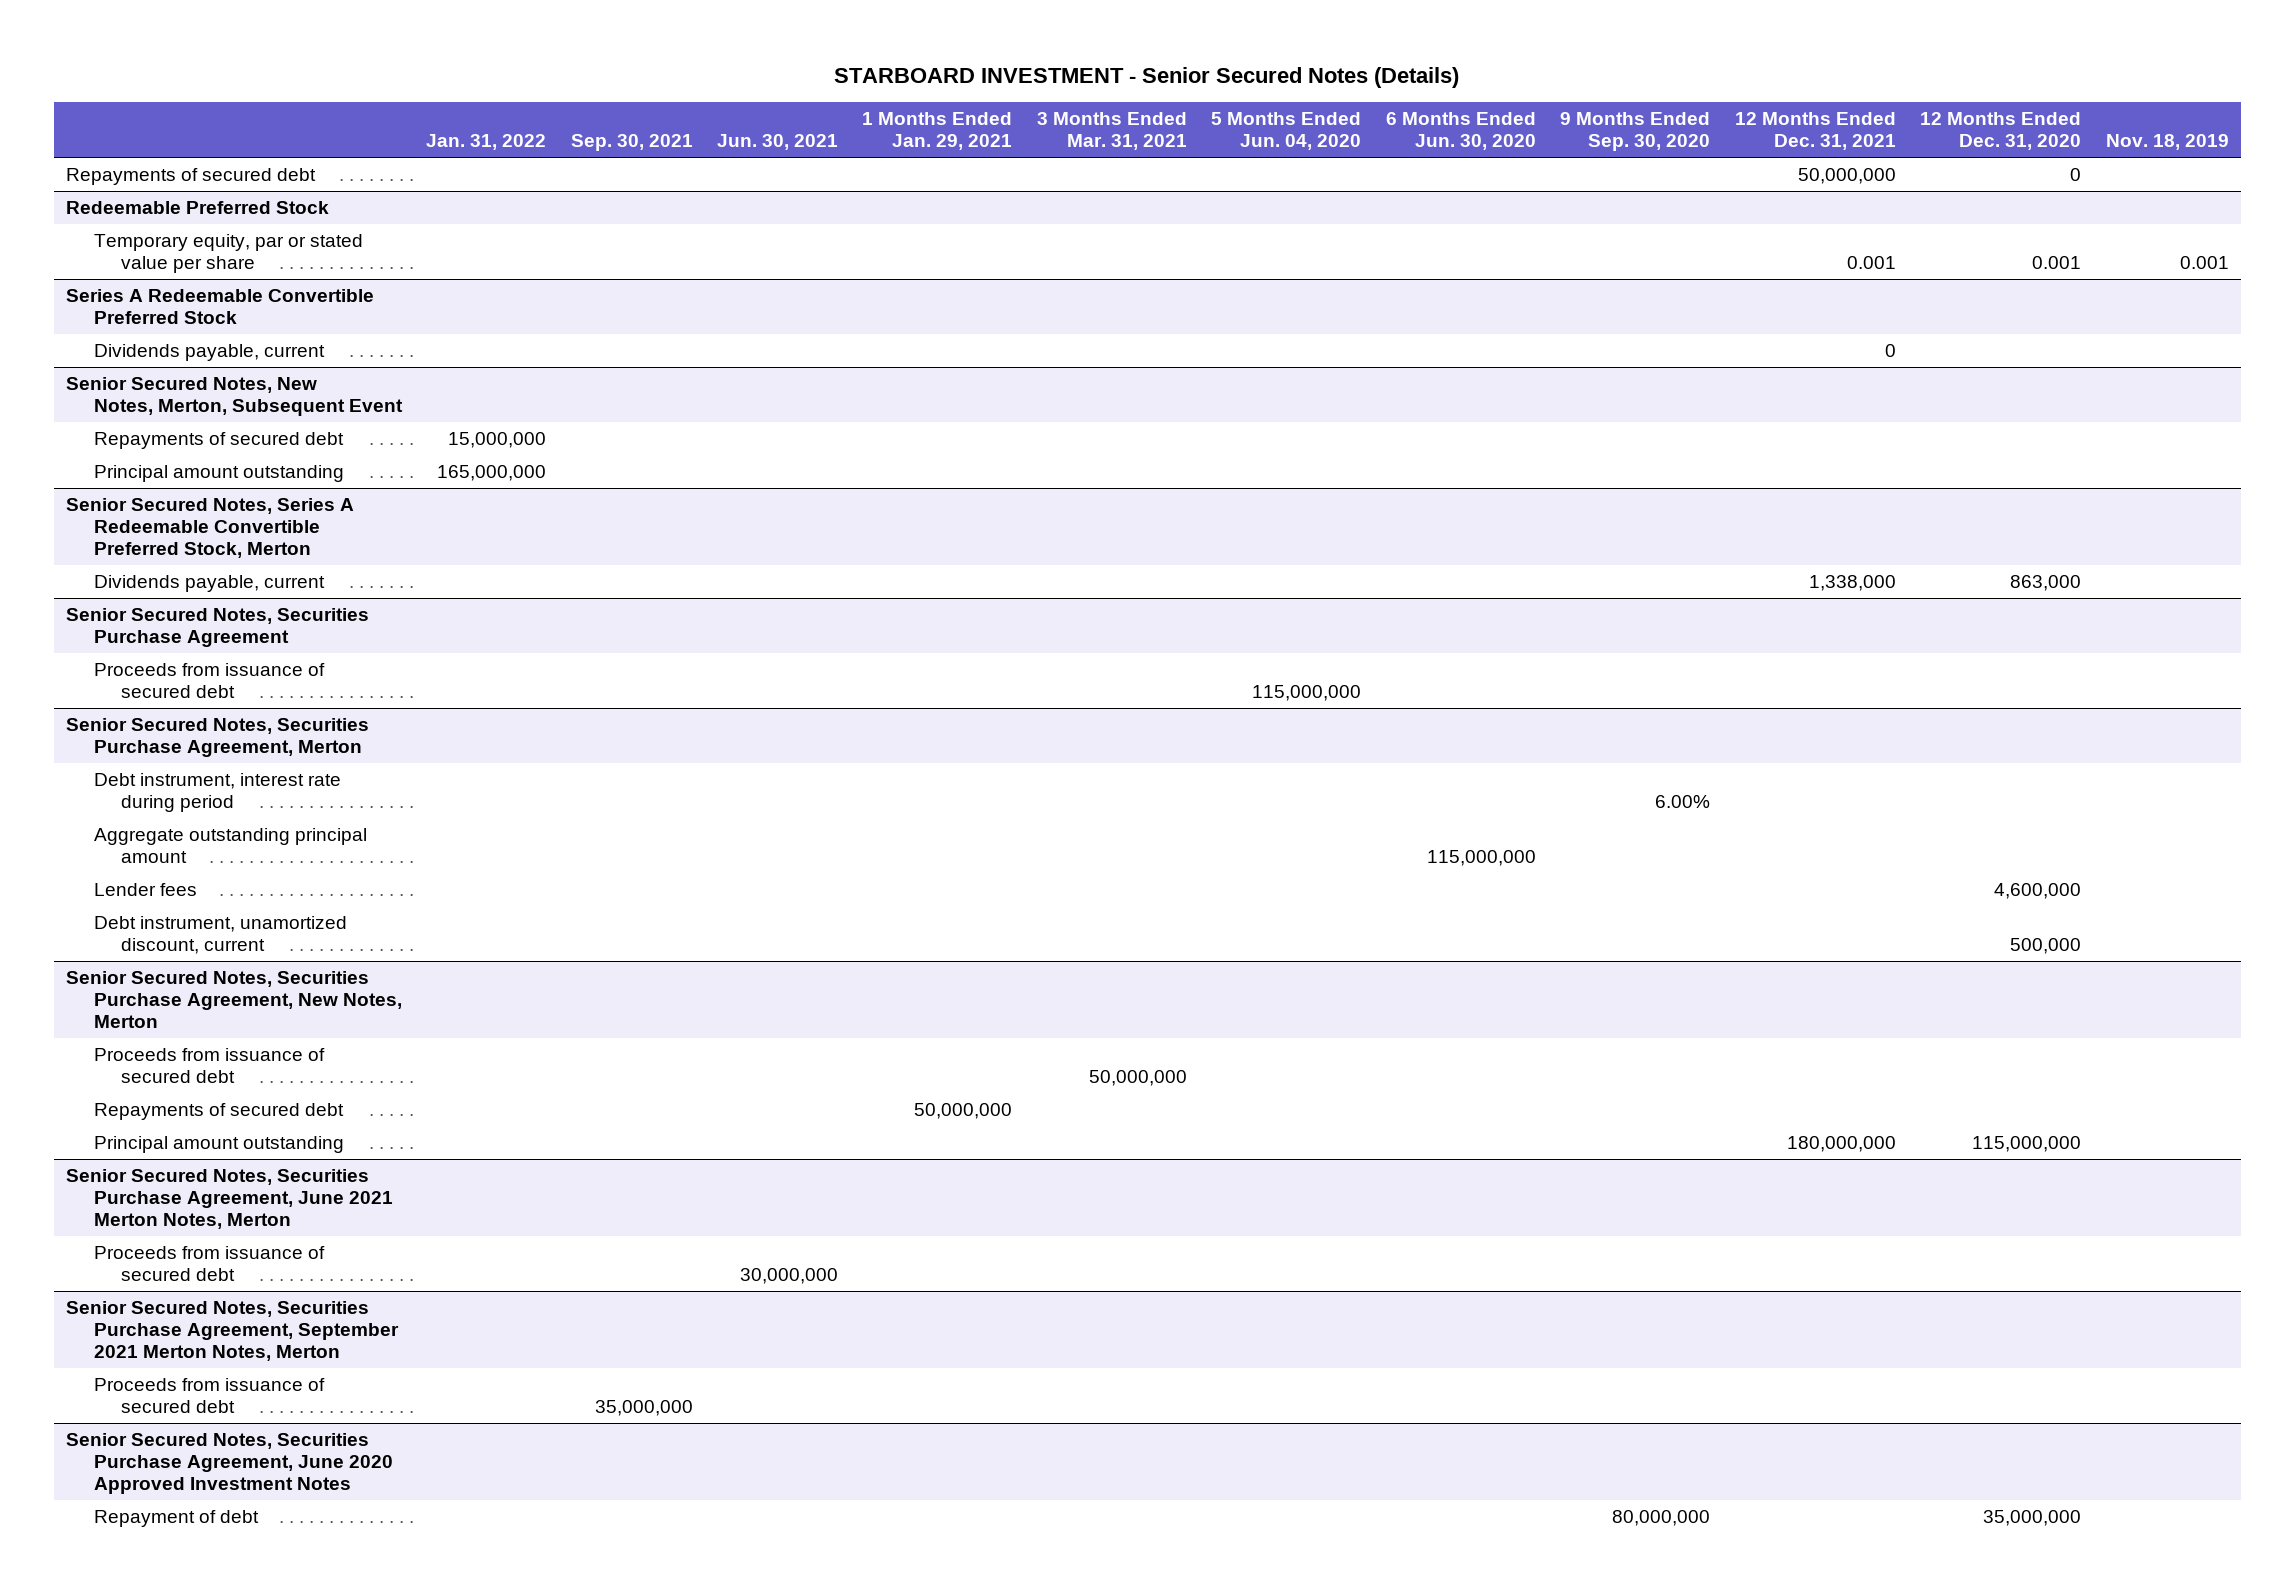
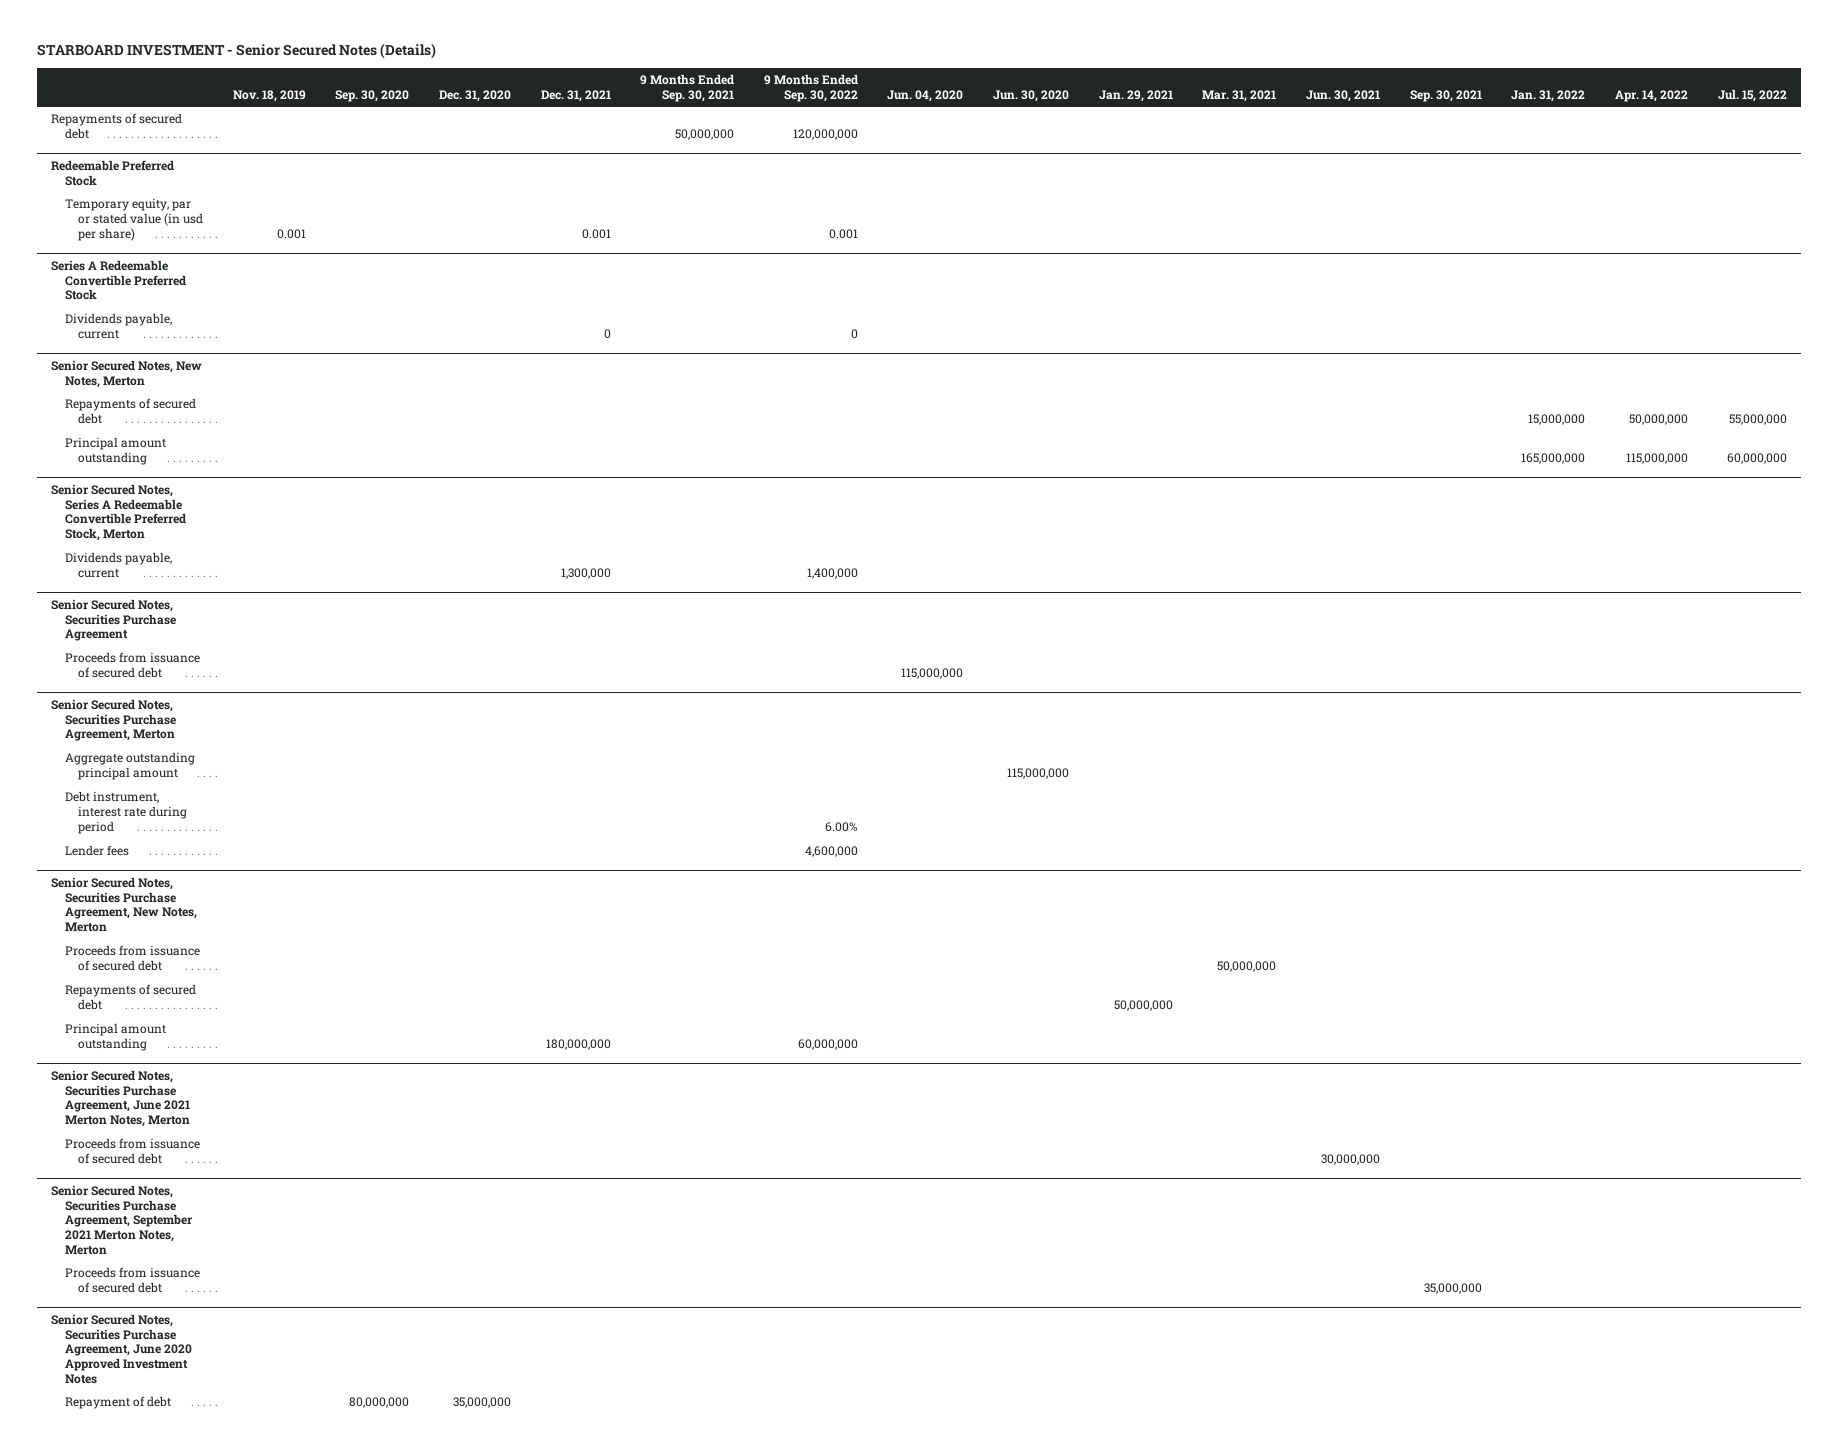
[862,112,1013,151] 1 Months Ended Jan. 29, 2021 -> none
[1036,112,1187,151] 3 Months Ended Mar. 31, 2021 -> none
[1211,112,1362,151] 5 Months Ended Jun. 04, 2020 -> none
[1385,112,1536,151] 6 Months Ended Jun. 30, 2020 -> none
[1560,112,1711,152] 9 Months Ended Sep. 30, 2020 -> none
[1734,112,1896,151] 12 Months Ended Dec. 31, 2021 -> none
[1920,112,2082,151] 12 Months Ended Dec. 31, 2020 -> none
none -> [335,89,410,102] Sep. 30, 2020
none -> [438,89,511,102] Dec. 31, 2020
none -> [540,89,611,102] Dec. 31, 2021
none -> [640,73,735,102] 9 Months Ended Sep. 30, 2021
none -> [763,73,858,102] 9 Months Ended Sep. 30, 2022
none -> [887,89,964,102] Jun. 04, 2020
none -> [993,89,1070,102] Jun. 30, 2020
none -> [1098,89,1173,102] Jan. 29, 2021
none -> [1202,89,1277,102] Mar. 31, 2021
none -> [1614,89,1688,102] Apr. 14, 2022
none -> [1717,88,1787,102] Jul. 15, 2022
[93,234,363,274] Temporary equity, par or stated value per share -> [64,198,203,241] Temporary equity, par or stated value (in usd per share)
[66,377,403,417] Senior Secured Notes, New Notes, Merton, Subsequent Event -> [51,359,203,388] Senior Secured Notes, New Notes, Merton
[93,773,341,813] Debt instrument, interest rate during period -> [64,791,187,834] Debt instrument, interest rate during period
[93,916,347,955] Debt instrument, unamortized discount, current -> none

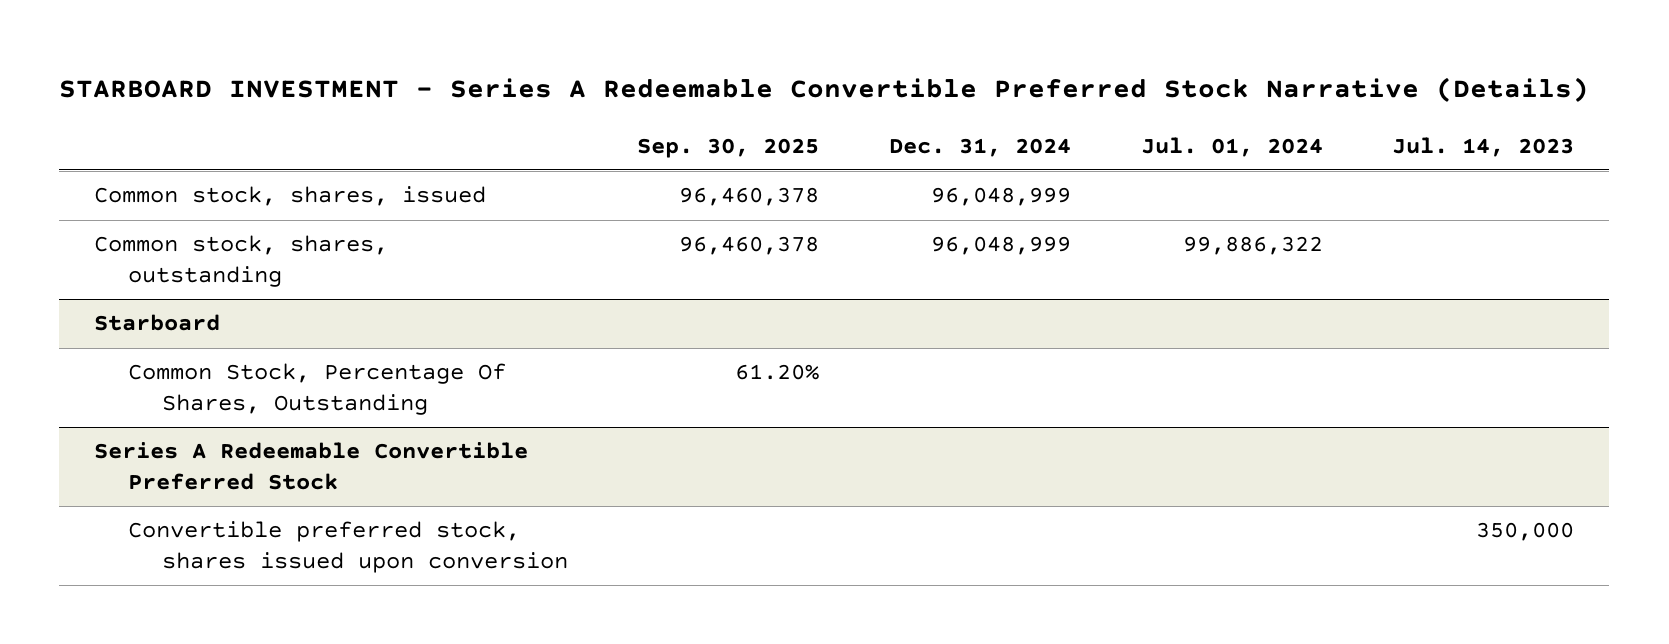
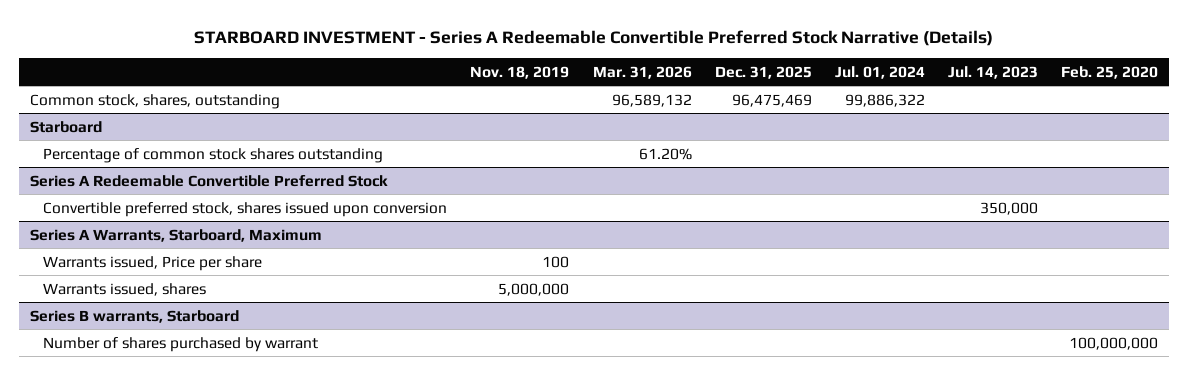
[637,137,820,158] Sep. 30, 2025 -> none
[889,137,1072,157] Dec. 31, 2024 -> none
none -> [470,65,570,79] Nov. 18, 2019
none -> [592,65,692,79] Mar. 31, 2026
none -> [714,65,812,79] Dec. 31, 2025
none -> [1060,65,1158,79] Feb. 25, 2020
[94,186,487,207] Common stock, shares, issued -> none
[128,363,507,416] Common Stock, Percentage Of Shares, Outstanding -> [43,147,384,163] Percentage of common stock shares outstanding
none -> [30,228,323,242] Series A Warrants, Starboard, Maximum
none -> [43,255,263,271] Warrants issued, Price per share
none -> [43,282,207,296] Warrants issued, shares
none -> [30,309,240,323] Series B warrants, Starboard
none -> [43,336,319,352] Number of shares purchased by warrant

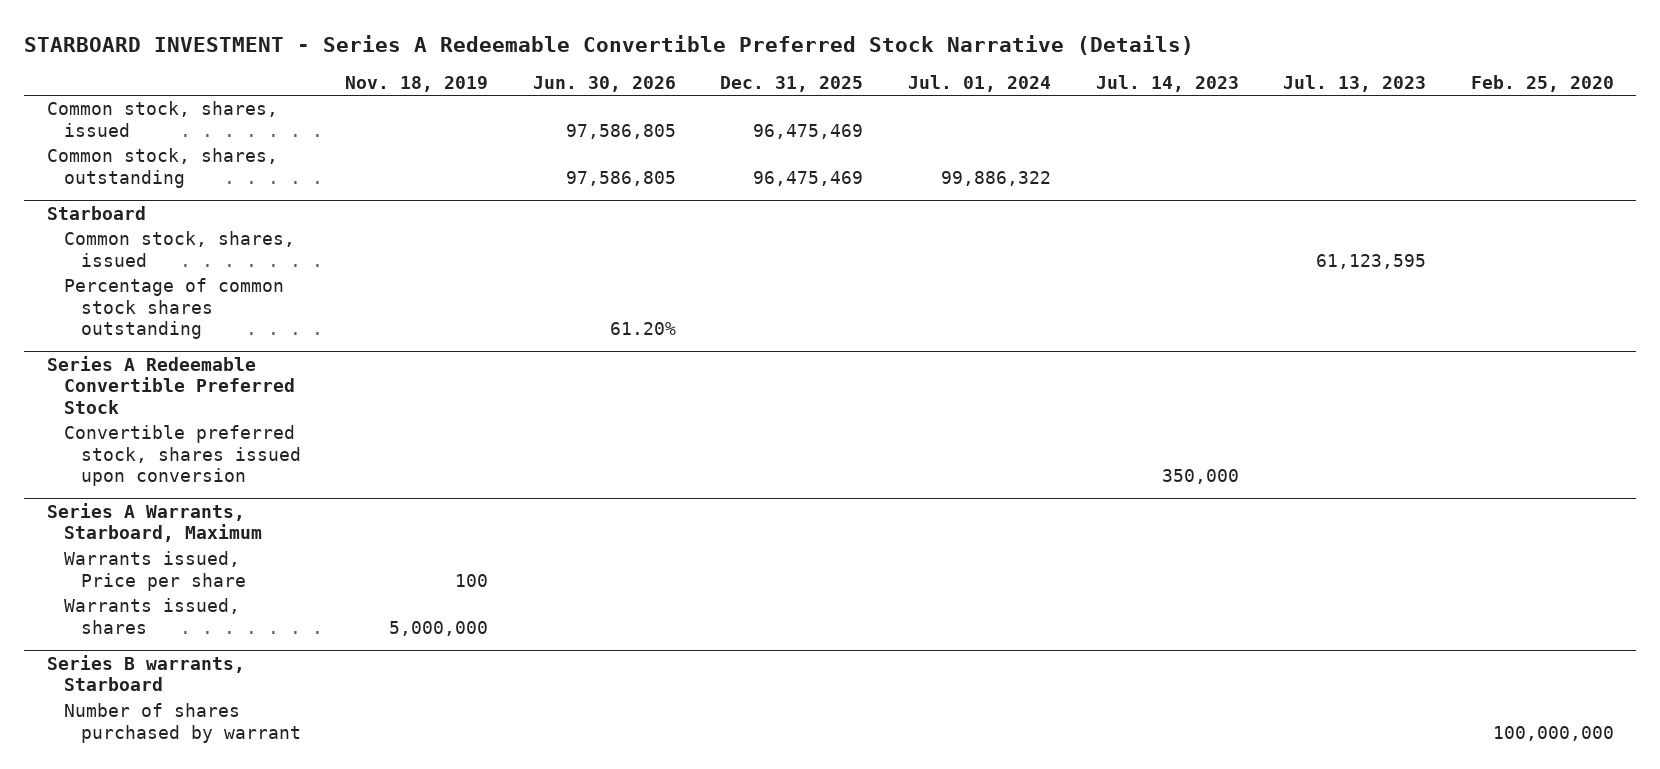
[592,65,692,79] Mar. 31, 2026 -> none
none -> [532,76,676,93] Jun. 30, 2026
none -> [1283,75,1427,93] Jul. 13, 2023
none -> [46,101,278,137] Common stock, shares, issued
none -> [63,231,295,267] Common stock, shares, issued

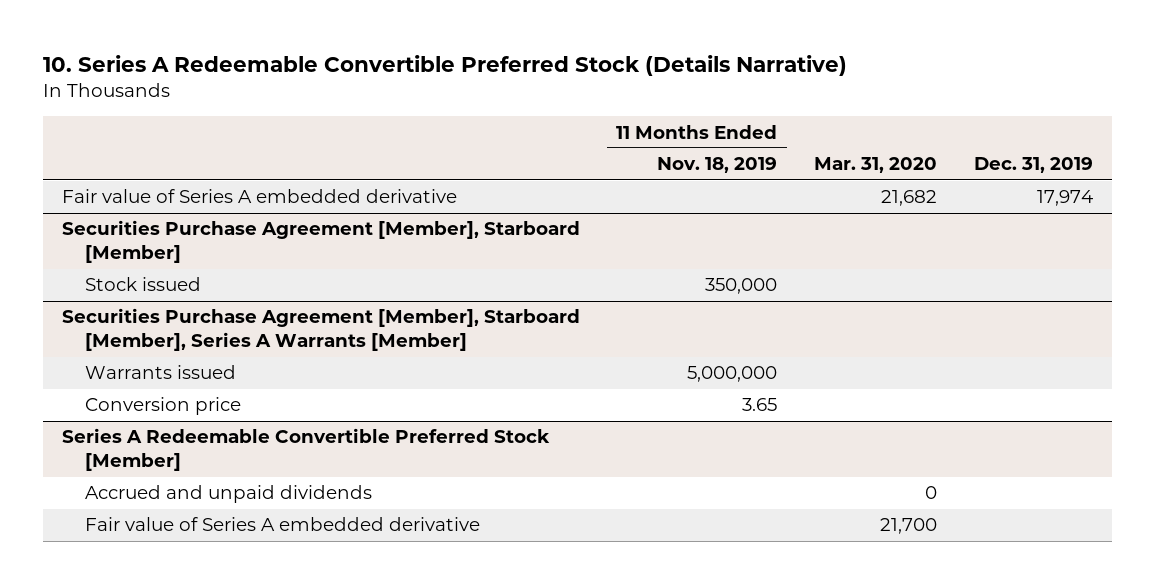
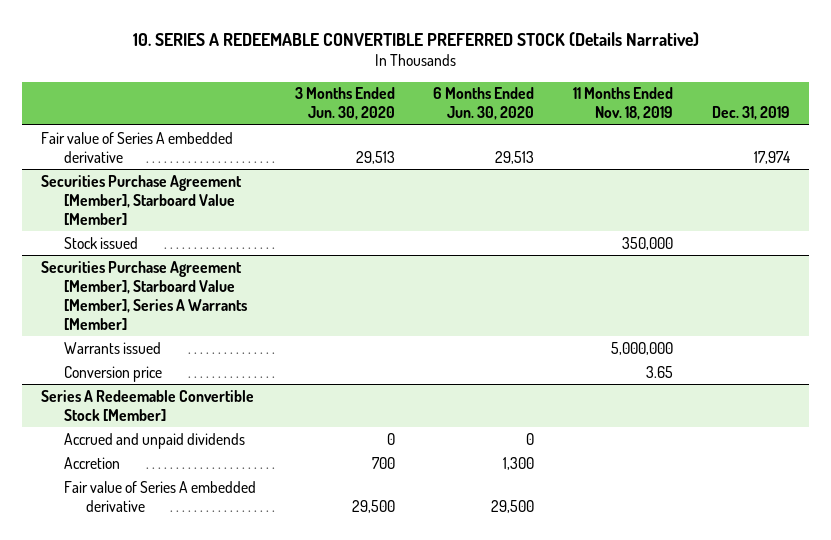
[43,55,848,77] 10. Series A Redeemable Convertible Preferred Stock (Details Narrative) -> [132,31,699,46] 10. SERIES A REDEEMABLE CONVERTIBLE PREFERRED STOCK (Details Narrative)
[814,157,938,174] Mar. 31, 2020 -> none
none -> [294,87,395,121] 3 Months Ended Jun. 30, 2020
none -> [433,87,535,121] 6 Months Ended Jun. 30, 2020
[61,220,580,264] Securities Purchase Agreement [Member], Starboard [Member] -> [41,174,243,225] Securities Purchase Agreement [Member], Starboard Value [Member]
[61,308,580,352] Securities Purchase Agreement [Member], Starboard [Member], Series A Warrants [Member] -> [41,260,247,330] Securities Purchase Agreement [Member], Starboard Value [Member], Series A Warrants [Member]
[61,428,550,472] Series A Redeemable Convertible Preferred Stock [Member] -> [41,389,255,421] Series A Redeemable Convertible Stock [Member]
none -> [63,456,120,469] Accretion

